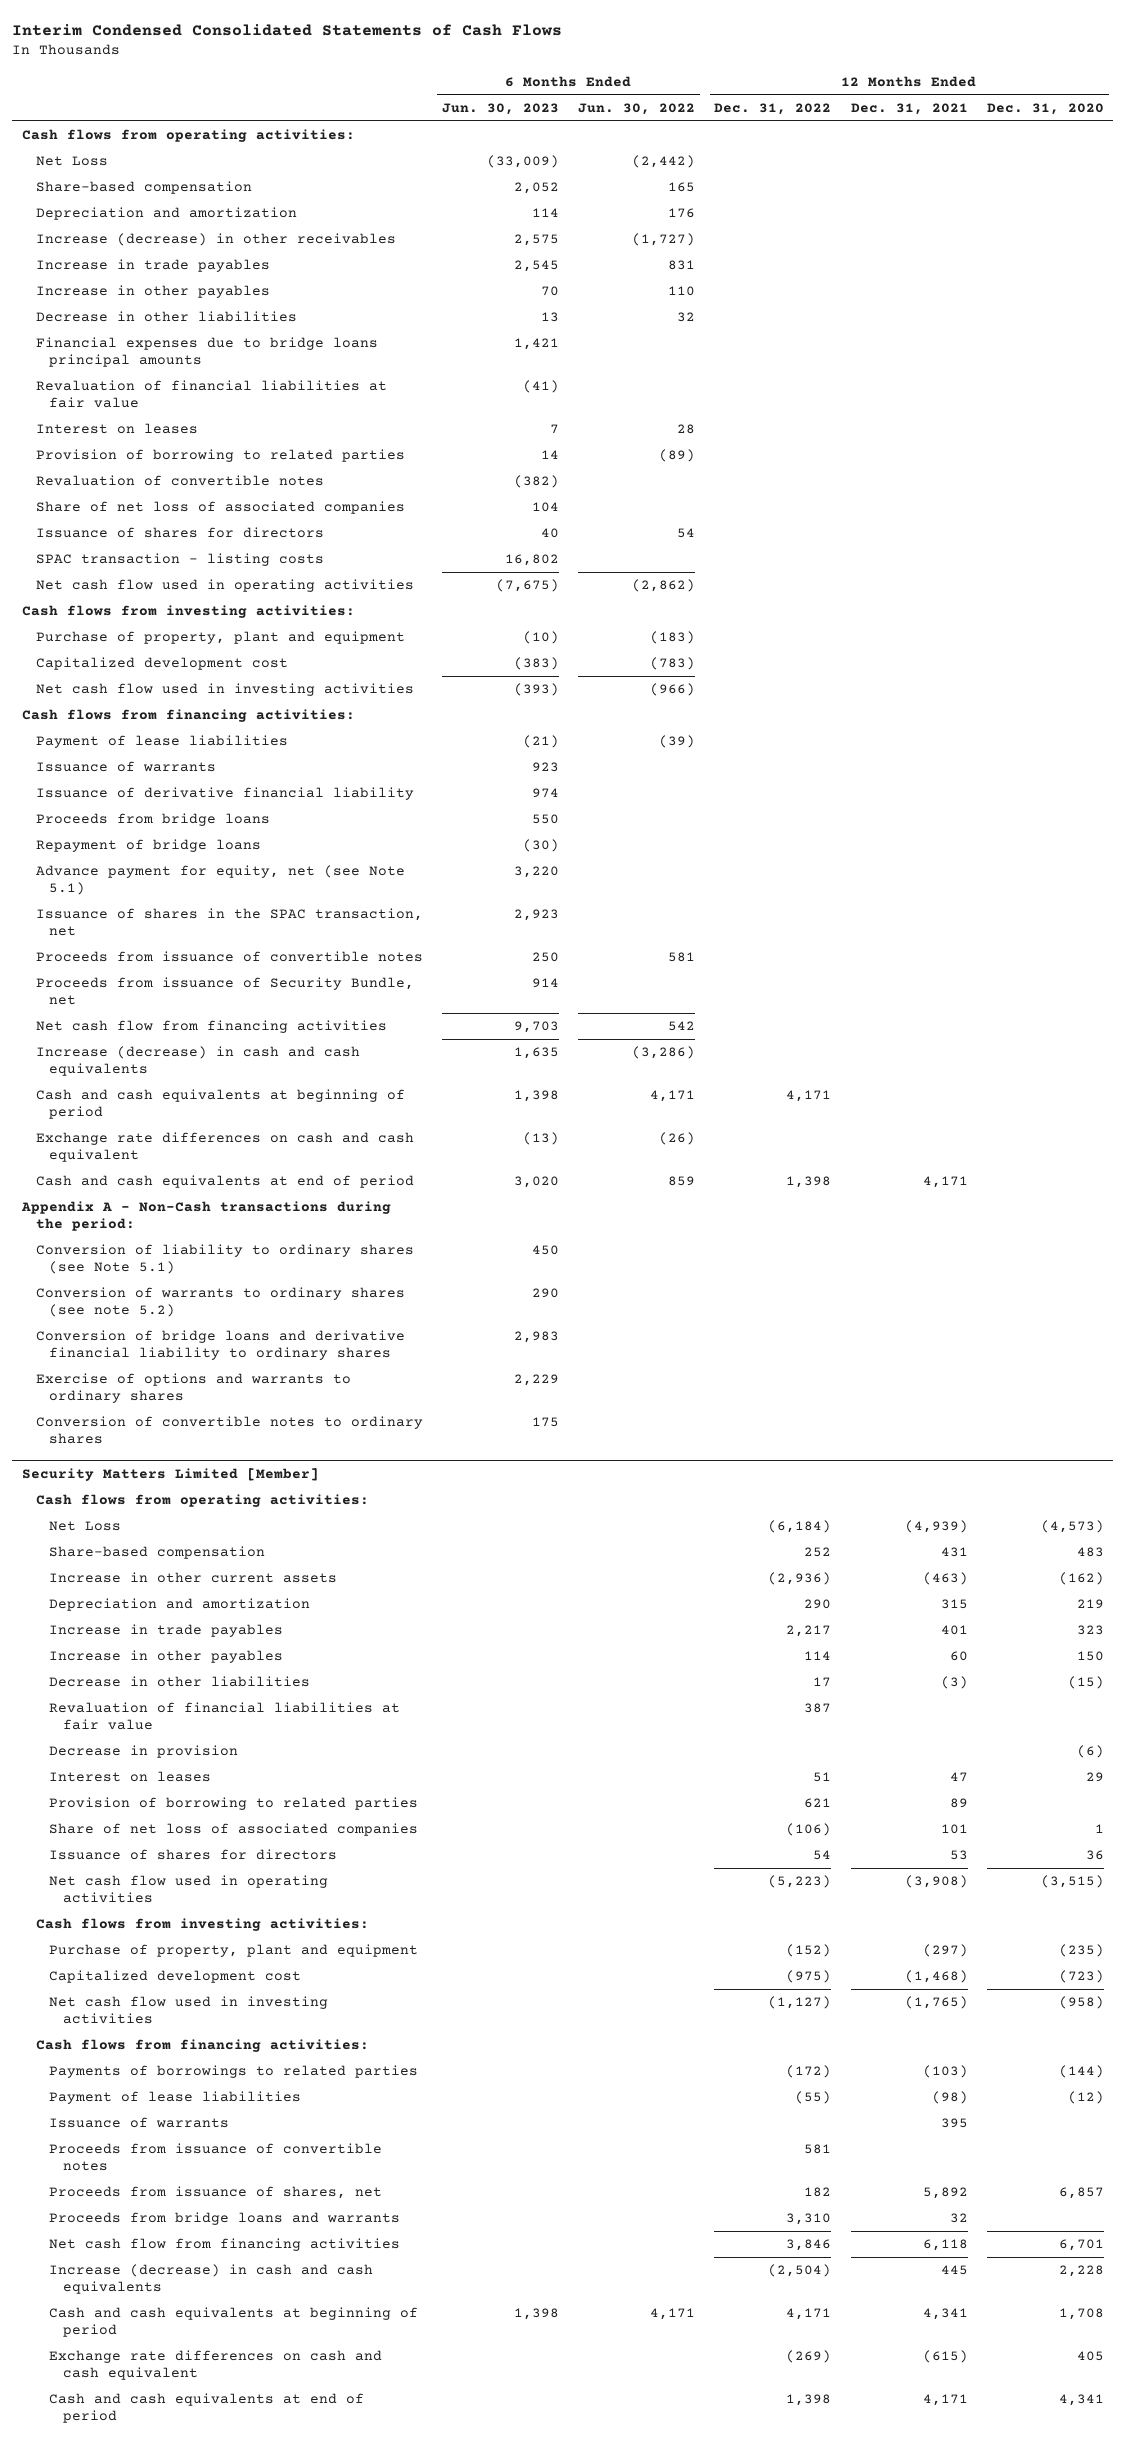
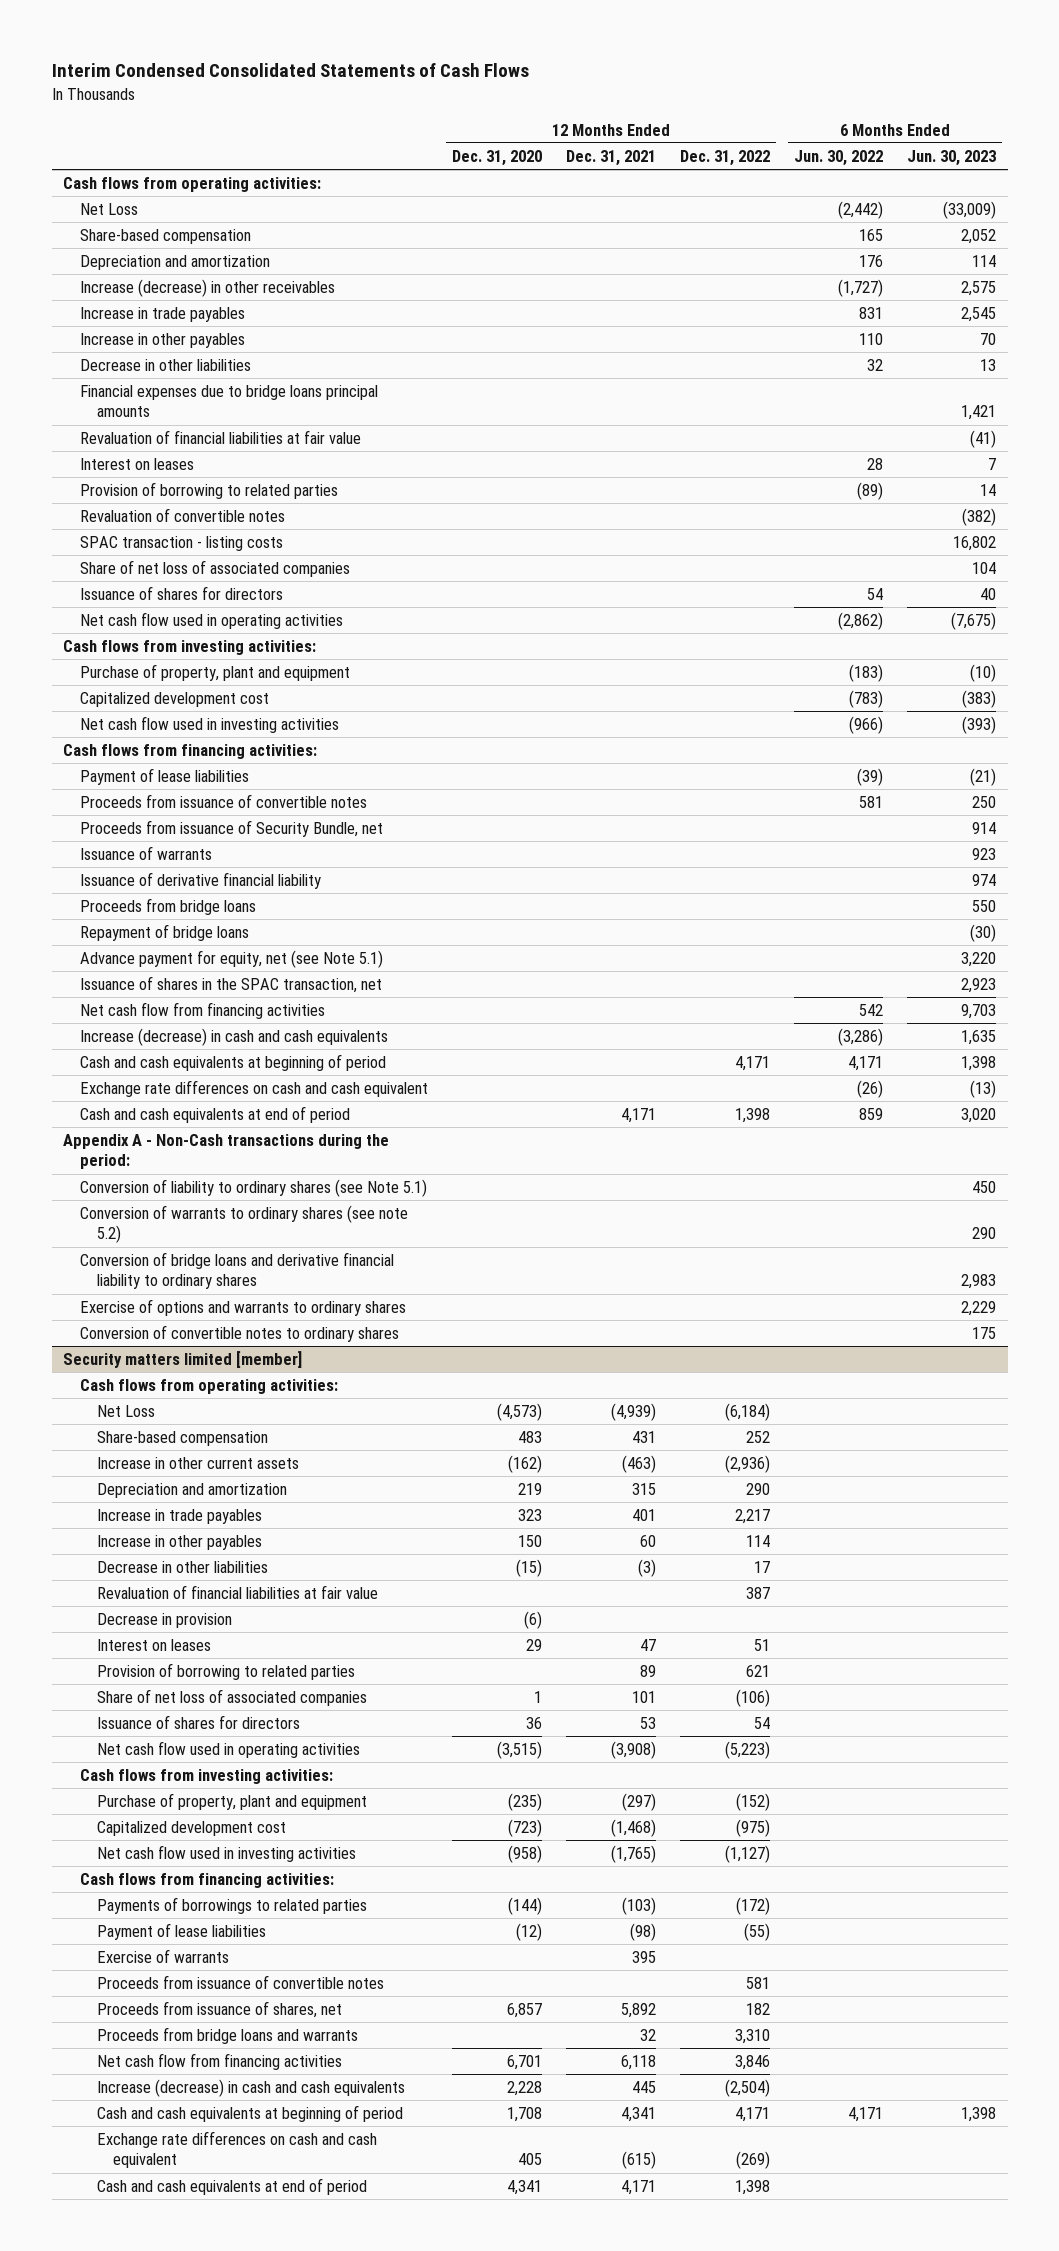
[35,553,324,567] SPAC transaction - listing costs -> [80,536,284,552] SPAC transaction - listing costs
[35,951,423,963] Proceeds from issuance of convertible notes -> [80,794,368,809] Proceeds from issuance of convertible notes
[35,977,414,1006] Proceeds from issuance of Security Bundle, net -> [80,820,384,838] Proceeds from issuance of Security Bundle, net
[21,1467,319,1481] Security Matters Limited [Member] -> [63,1351,303,1369] Security matters limited [member]
[49,2117,230,2129] Issuance of warrants -> [96,1949,229,1964] Exercise of warrants

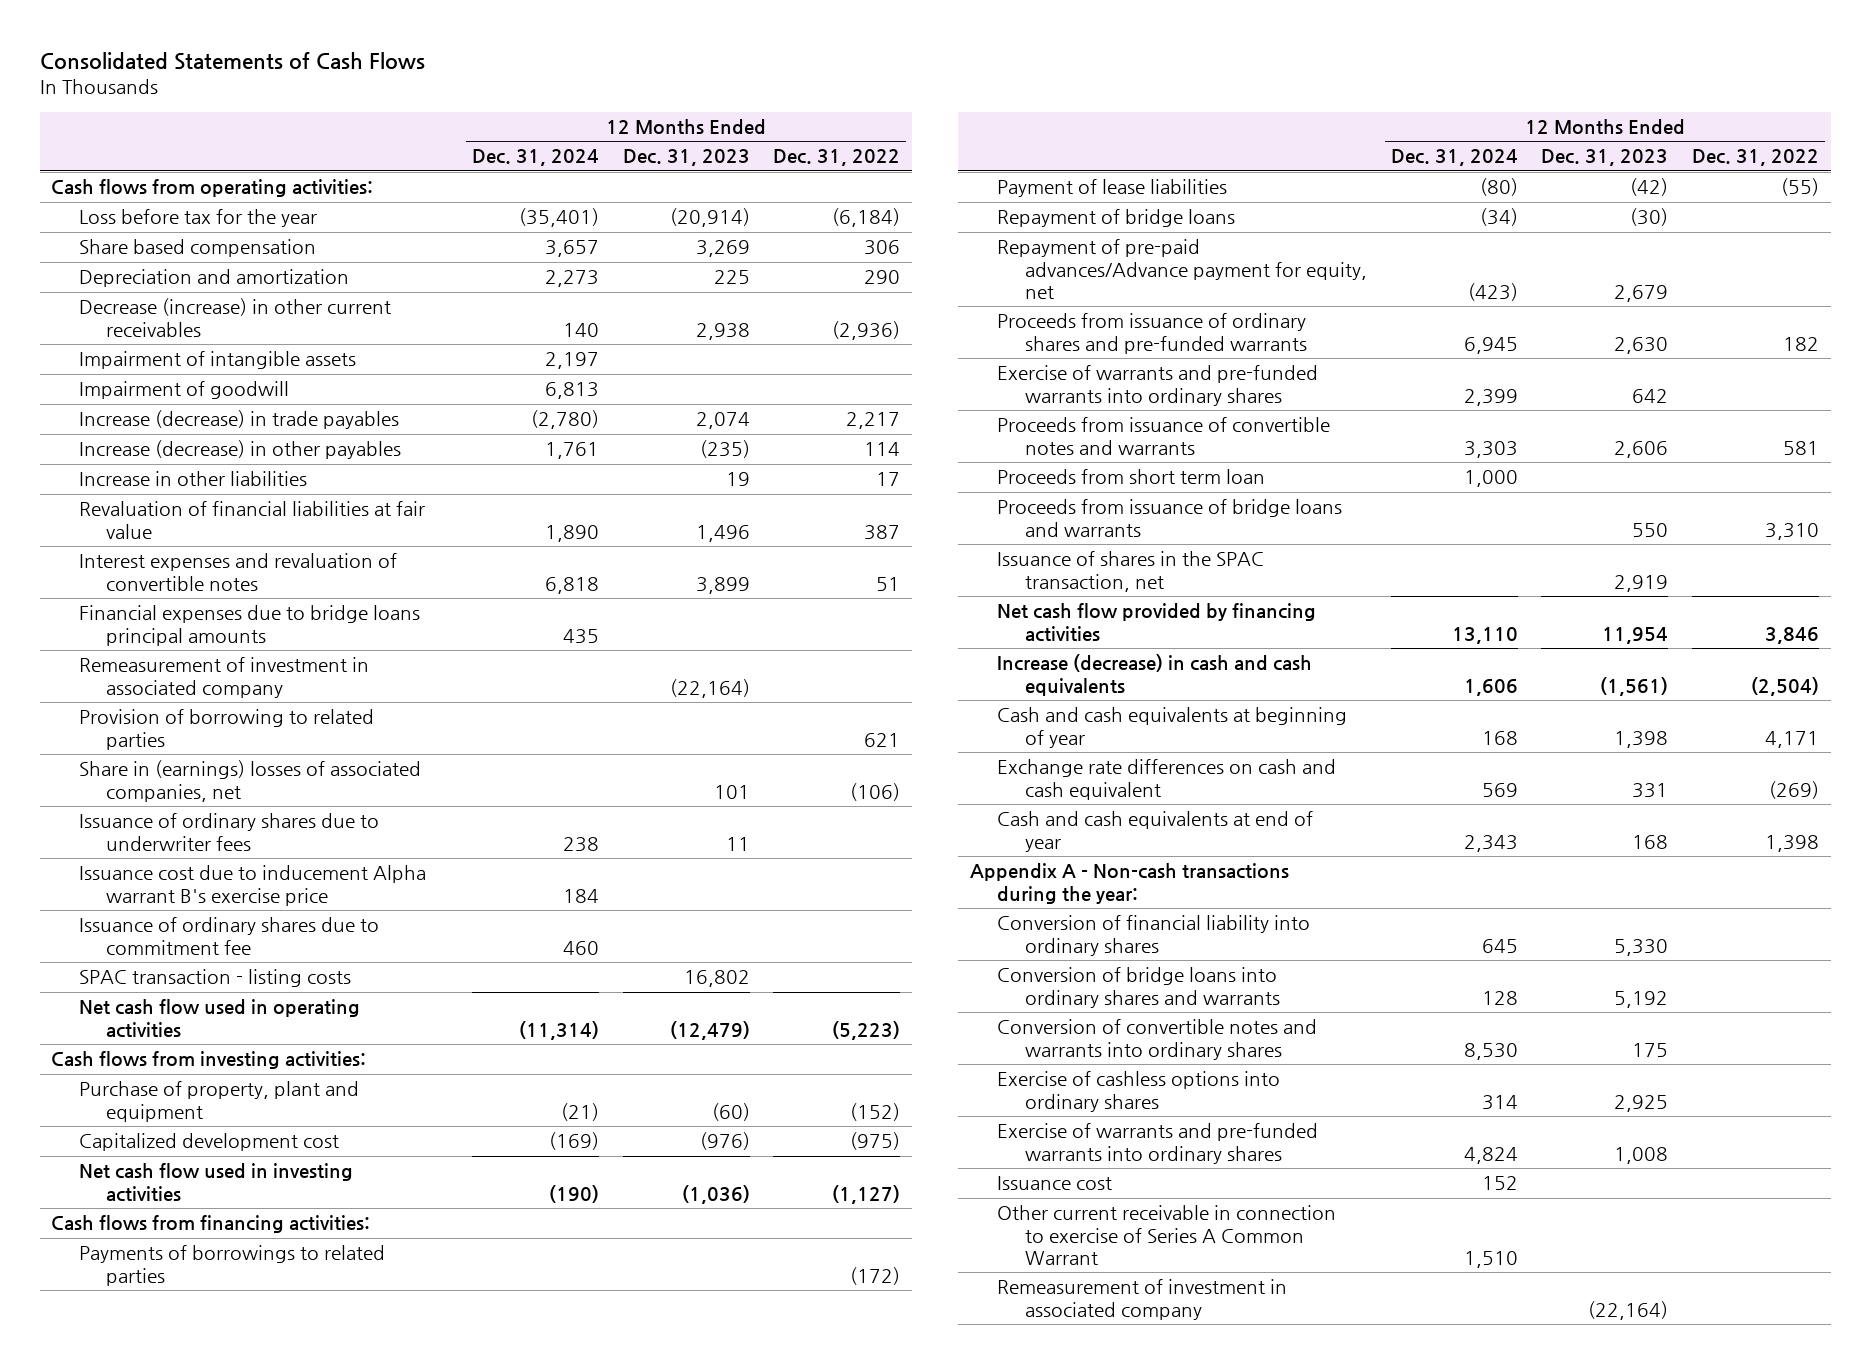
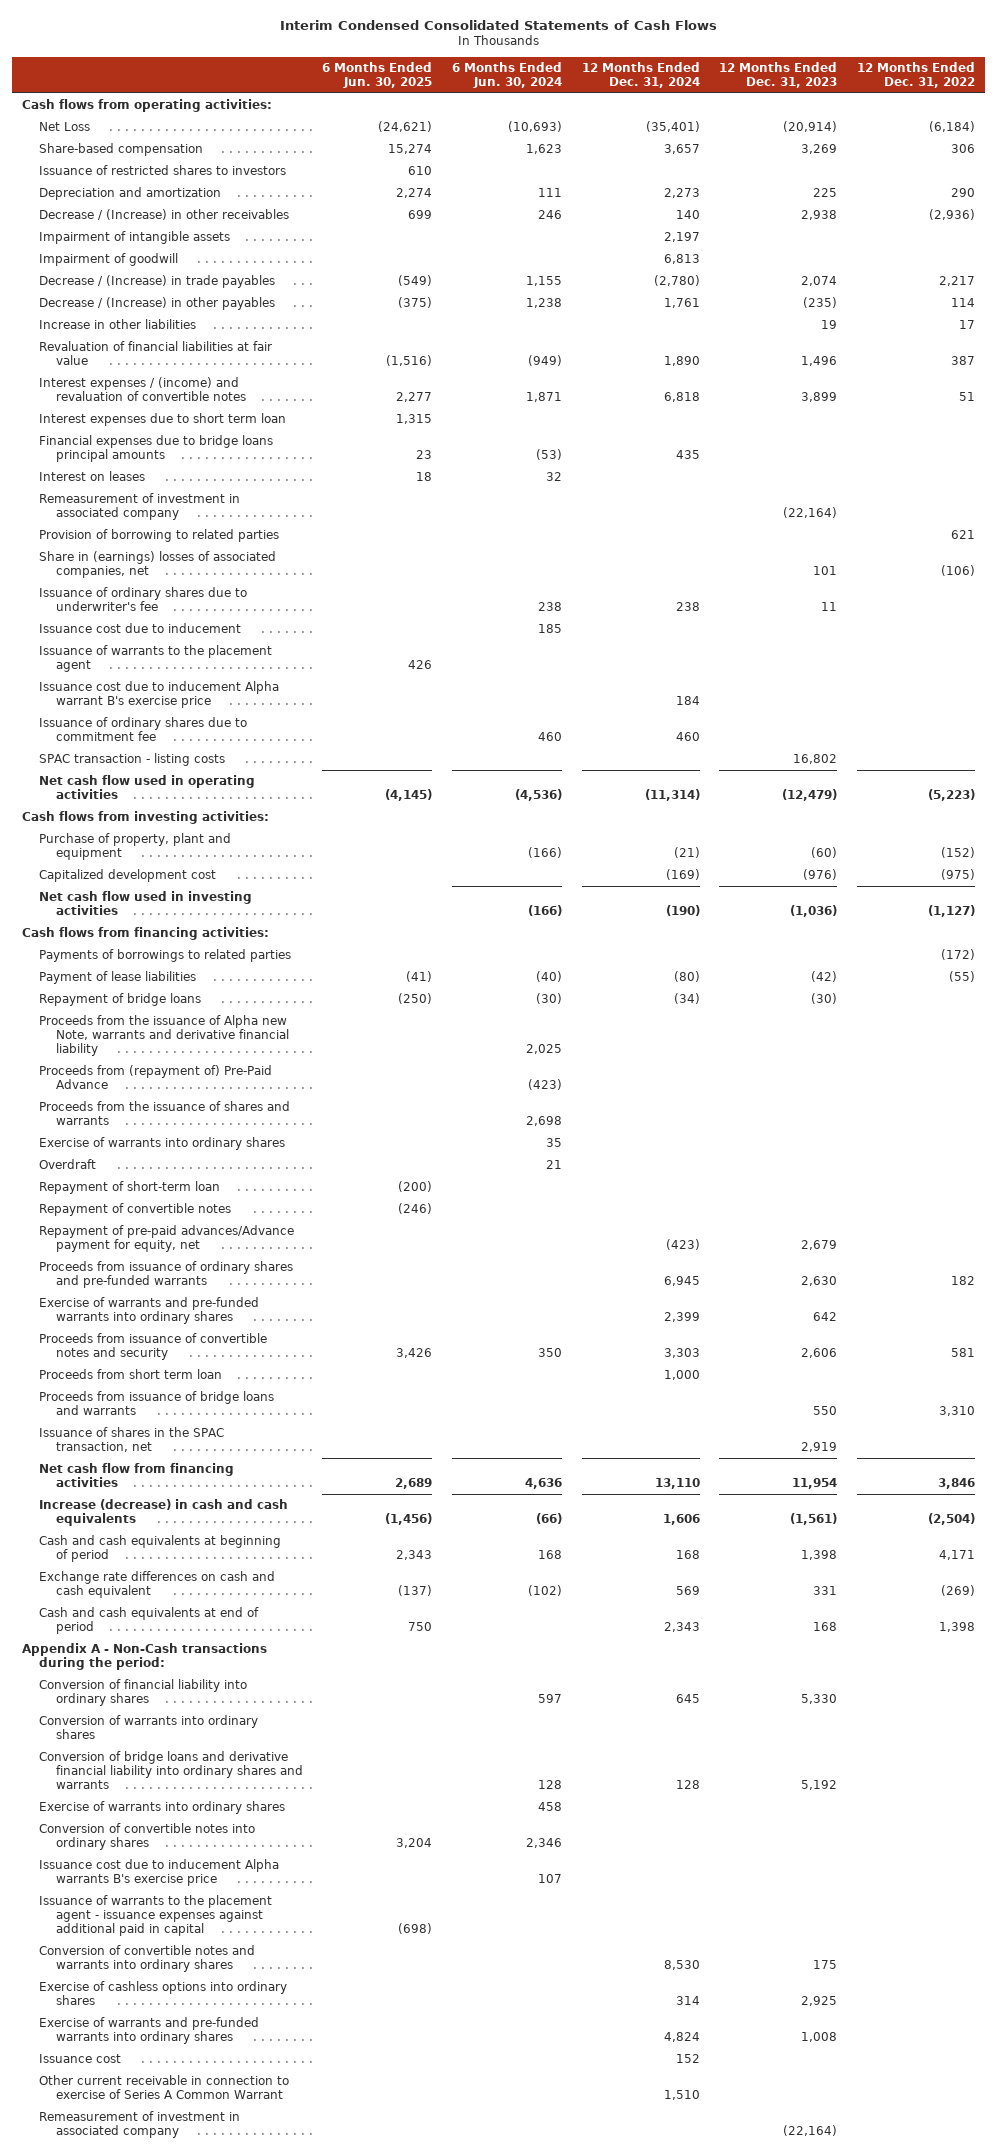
[39,52,425,71] Consolidated Statements of Cash Flows -> [279,19,717,30] Interim Condensed Consolidated Statements of Cash Flows
none -> [322,61,433,88] 6 Months Ended Jun. 30, 2025
none -> [452,61,563,88] 6 Months Ended Jun. 30, 2024
[78,209,317,228] Loss before tax for the year -> [38,122,90,132] Net Loss
[78,239,316,258] Share based compensation -> [38,143,203,157] Share-based compensation
none -> [38,165,286,176] Issuance of restricted shares to investors
[78,298,391,337] Decrease (increase) in other current receivables -> [38,209,289,221] Decrease / (Increase) in other receivables
[78,410,399,430] Increase (decrease) in trade payables -> [38,275,275,289] Decrease / (Increase) in trade payables
[78,440,401,460] Increase (decrease) in other payables -> [38,297,275,311] Decrease / (Increase) in other payables
[78,553,397,591] Interest expenses and revaluation of convertible notes -> [38,377,246,402] Interest expenses / (income) and revaluation of convertible notes
none -> [38,413,286,427] Interest expenses due to short term loan
none -> [38,471,145,482] Interest on leases
[78,813,379,851] Issuance of ordinary shares due to underwriter fees -> [38,587,247,612] Issuance of ordinary shares due to underwriter's fee
none -> [38,623,241,634] Issuance cost due to inducement
none -> [38,645,272,673] Issuance of warrants to the placement agent
none -> [38,1015,289,1057] Proceeds from the issuance of Alpha new Note, warrants and derivative financial liability
none -> [38,1065,272,1090] Proceeds from (repayment of) Pre-Paid Advance
none -> [38,1101,290,1126] Proceeds from the issuance of shares and warrants
none -> [38,1137,285,1151] Exercise of warrants into ordinary shares
none -> [38,1159,96,1170] Overdraft
none -> [38,1181,220,1195] Repayment of short-term loan
none -> [38,1203,231,1217] Repayment of convertible notes
[997,417,1331,455] Proceeds from issuance of convertible notes and warrants -> [38,1333,267,1361] Proceeds from issuance of convertible notes and security
[997,603,1317,642] Net cash flow provided by financing activities -> [38,1463,234,1488] Net cash flow from financing activities
[997,707,1348,748] Cash and cash equivalents at beginning of year -> [38,1535,281,1563] Cash and cash equivalents at beginning of period
[997,811,1314,852] Cash and cash equivalents at end of year -> [38,1607,259,1635] Cash and cash equivalents at end of period
[970,863,1290,904] Appendix A - Non-cash transactions during the year: -> [22,1643,268,1671] Appendix A - Non-Cash transactions during the period:
none -> [38,1715,258,1740] Conversion of warrants into ordinary shares
[997,967,1280,1008] Conversion of bridge loans into ordinary shares and warrants -> [38,1751,303,1790] Conversion of bridge loans and derivative financial liability into ordinary shares and warrants
none -> [38,1801,285,1815] Exercise of warrants into ordinary shares
none -> [38,1823,255,1851] Conversion of convertible notes into ordinary shares
none -> [38,1859,279,1887] Issuance cost due to inducement Alpha warrants B's exercise price
none -> [38,1895,272,1937] Issuance of warrants to the placement agent - issuance expenses against additional paid in capital

